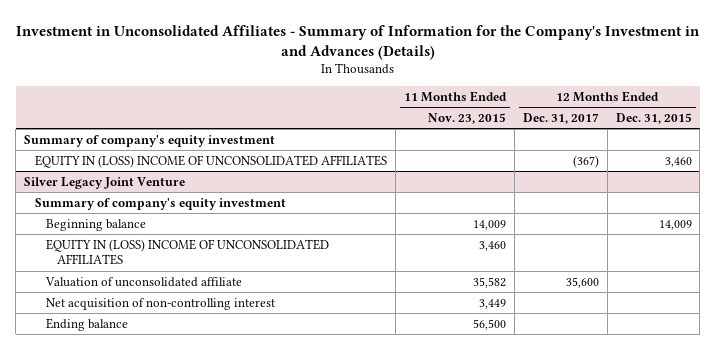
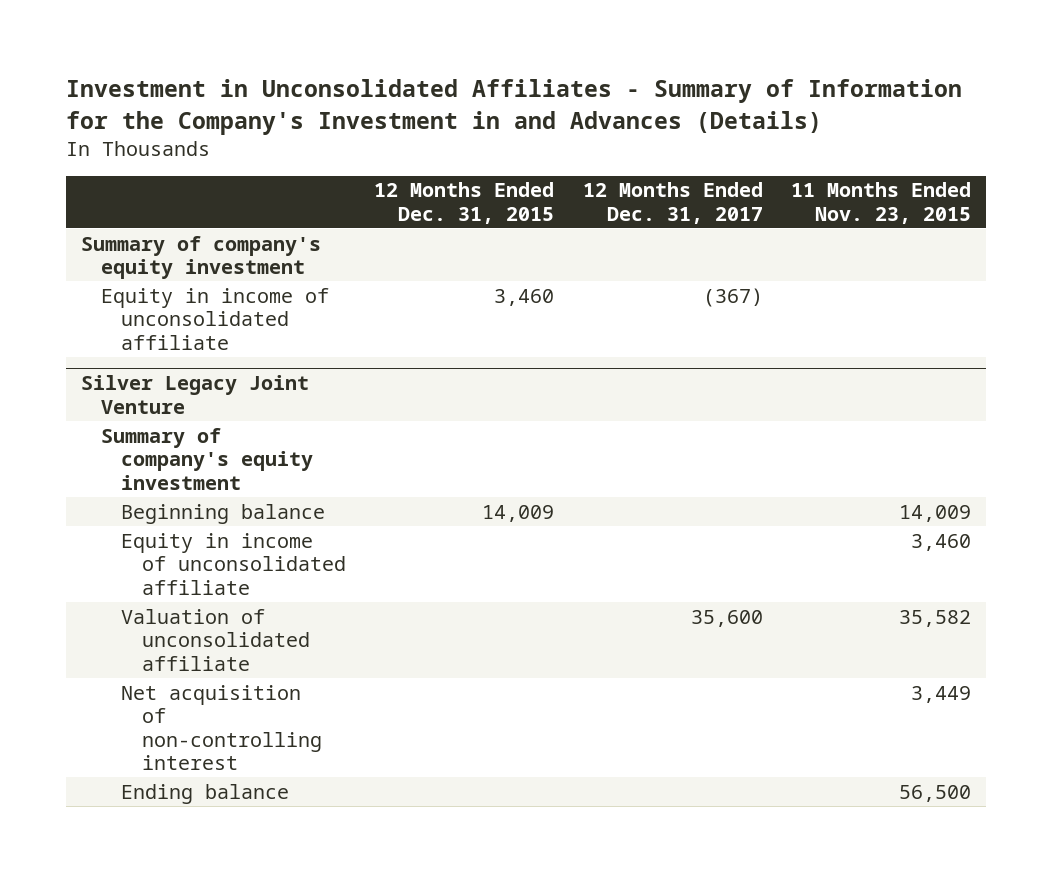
[35,154,388,168] EQUITY IN (LOSS) INCOME OF UNCONSOLIDATED AFFILIATES -> [100,287,329,350] Equity in income of unconsolidated affiliate
[45,238,329,266] EQUITY IN (LOSS) INCOME OF UNCONSOLIDATED AFFILIATES -> [121,532,346,595] Equity in income of unconsolidated affiliate

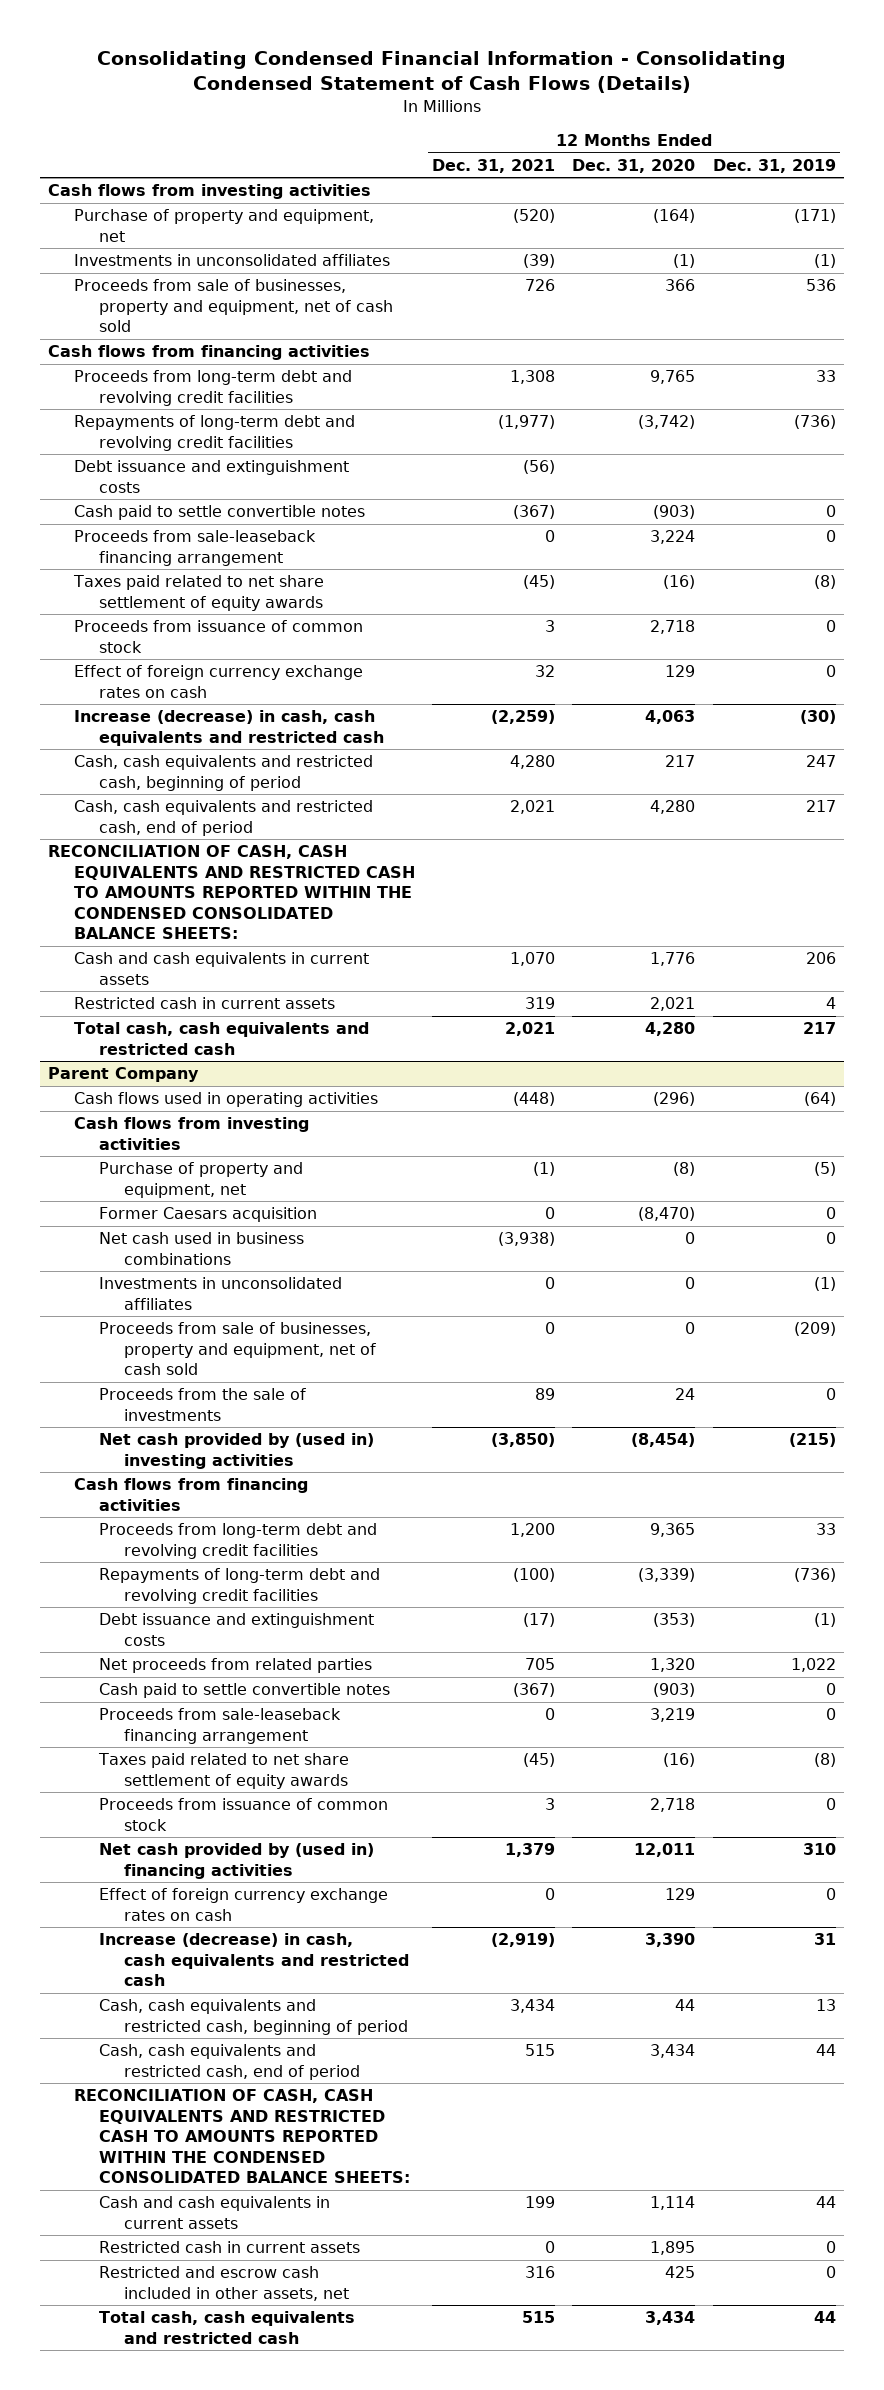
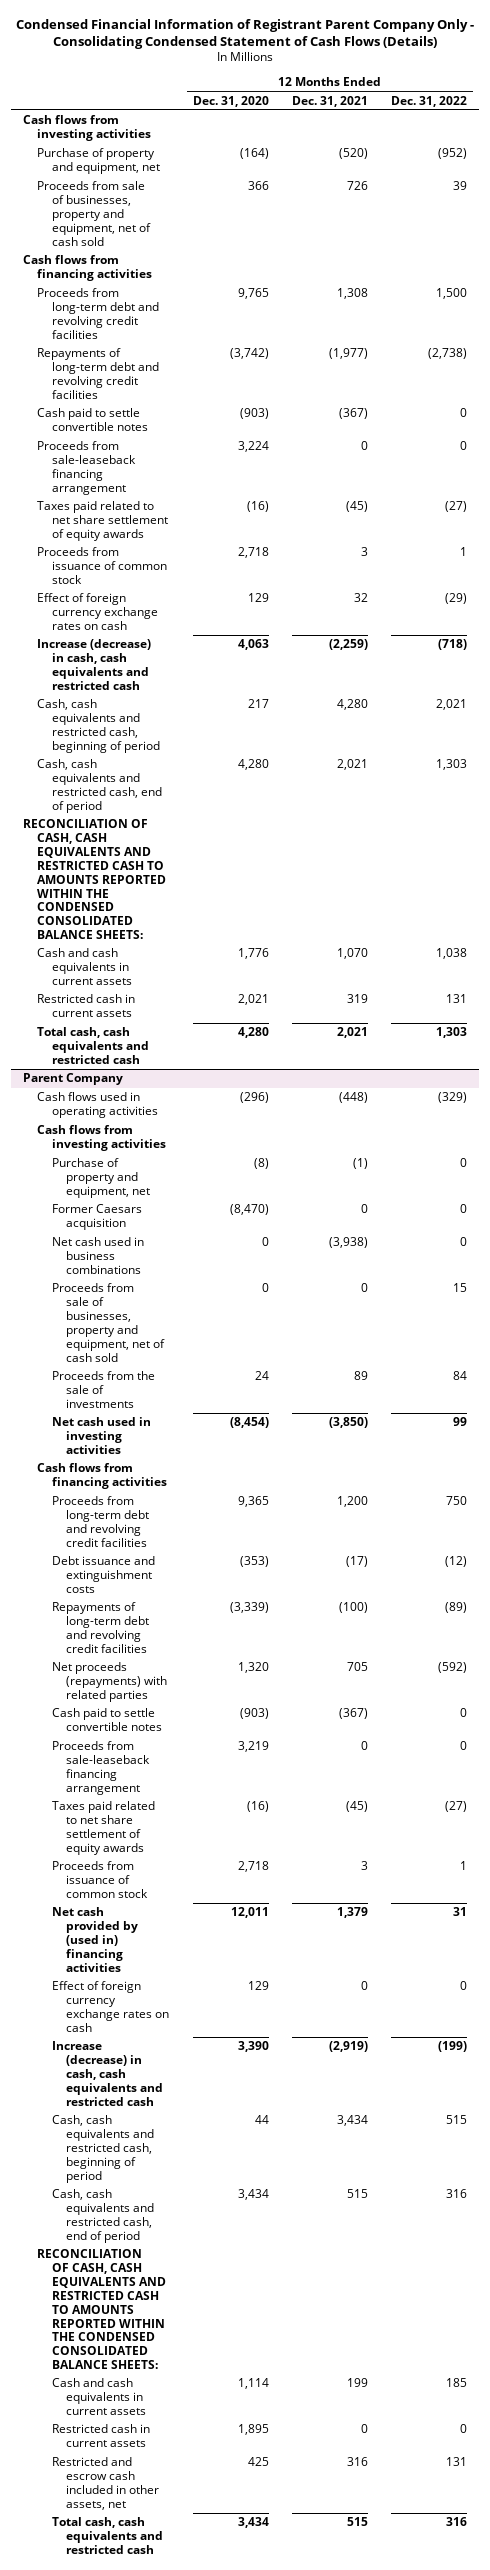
[96,50,786,93] Consolidating Condensed Financial Information - Consolidating Condensed Statement of Cash Flows (Details) -> [16,18,475,50] Condensed Financial Information of Registrant Parent Company Only - Consolidating Condensed Statement of Cash Flows (Details)
[712,158,836,173] Dec. 31, 2019 -> none
none -> [391,95,468,107] Dec. 31, 2022
[73,254,390,267] Investments in unconsolidated affiliates -> none
[73,460,349,493] Debt issuance and extinguishment costs -> none
[98,1277,342,1310] Investments in unconsolidated affiliates -> none
[98,1433,374,1469] Net cash provided by (used in) investing activities -> [51,1417,151,1455] Net cash used in investing activities
[98,1568,380,1604] Repayments of long-term debt and revolving credit facilities -> [51,1602,150,1653] Repayments of long-term debt and revolving credit facilities
[98,1658,372,1674] Net proceeds from related parties -> [51,1662,168,1703] Net proceeds (repayments) with related parties

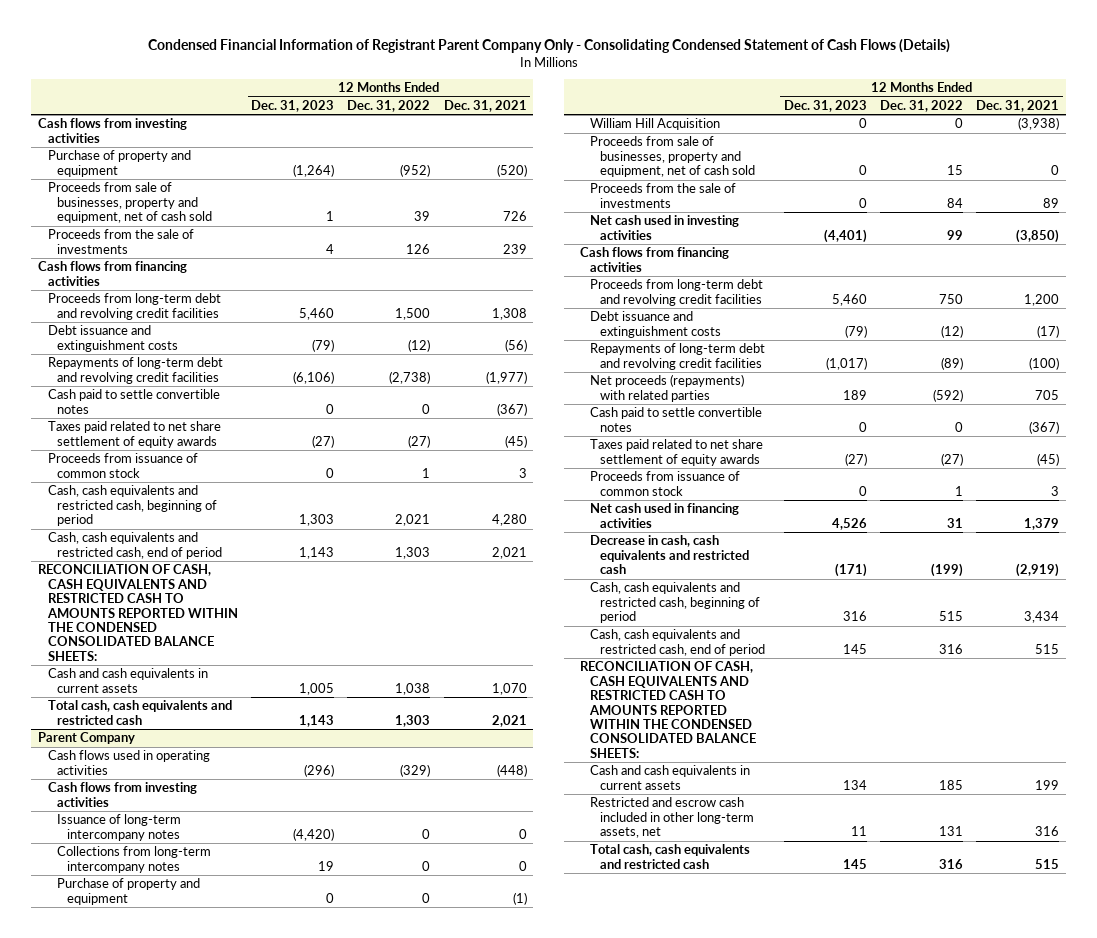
[192,95,269,107] Dec. 31, 2020 -> none
none -> [250,99,334,112] Dec. 31, 2023
[37,148,160,175] Purchase of property and equipment, net -> [47,150,191,177] Purchase of property and equipment
none -> [47,229,194,254] Proceeds from the sale of investments
none -> [47,325,179,352] Debt issuance and extinguishment costs
[37,441,136,495] Proceeds from sale-leaseback financing arrangement -> none
[37,593,158,631] Effect of foreign currency exchange rates on cash -> none
[37,639,152,690] Increase (decrease) in cash, cash equivalents and restricted cash -> none
[37,994,136,1018] Restricted cash in current assets -> none
[51,1237,144,1275] Net cash used in business combinations -> none
none -> [57,814,182,841] Issuance of long-term intercompany notes
none -> [57,846,212,873] Collections from long-term intercompany notes
[51,1158,151,1199] Purchase of property and equipment, net -> [57,878,201,905] Purchase of property and equipment
[51,1204,142,1231] Former Caesars acquisition -> [590,118,721,131] William Hill Acquisition
[360,1204,368,1214] 0 -> [1018,117,1060,131] (3,938)
[51,1741,151,1795] Proceeds from sale-leaseback financing arrangement -> none
[51,1981,170,2032] Effect of foreign currency exchange rates on cash -> none
[51,1907,139,1972] Net cash provided by (used in) financing activities -> [590,503,740,528] Net cash used in financing activities
[51,2041,164,2106] Increase (decrease) in cash, cash equivalents and restricted cash -> [590,535,750,575] Decrease in cash, cash equivalents and restricted cash
[51,2424,150,2448] Restricted cash in current assets -> none
[51,2457,160,2510] Restricted and escrow cash included in other assets, net -> [590,797,755,839] Restricted and escrow cash included in other long-term assets, net

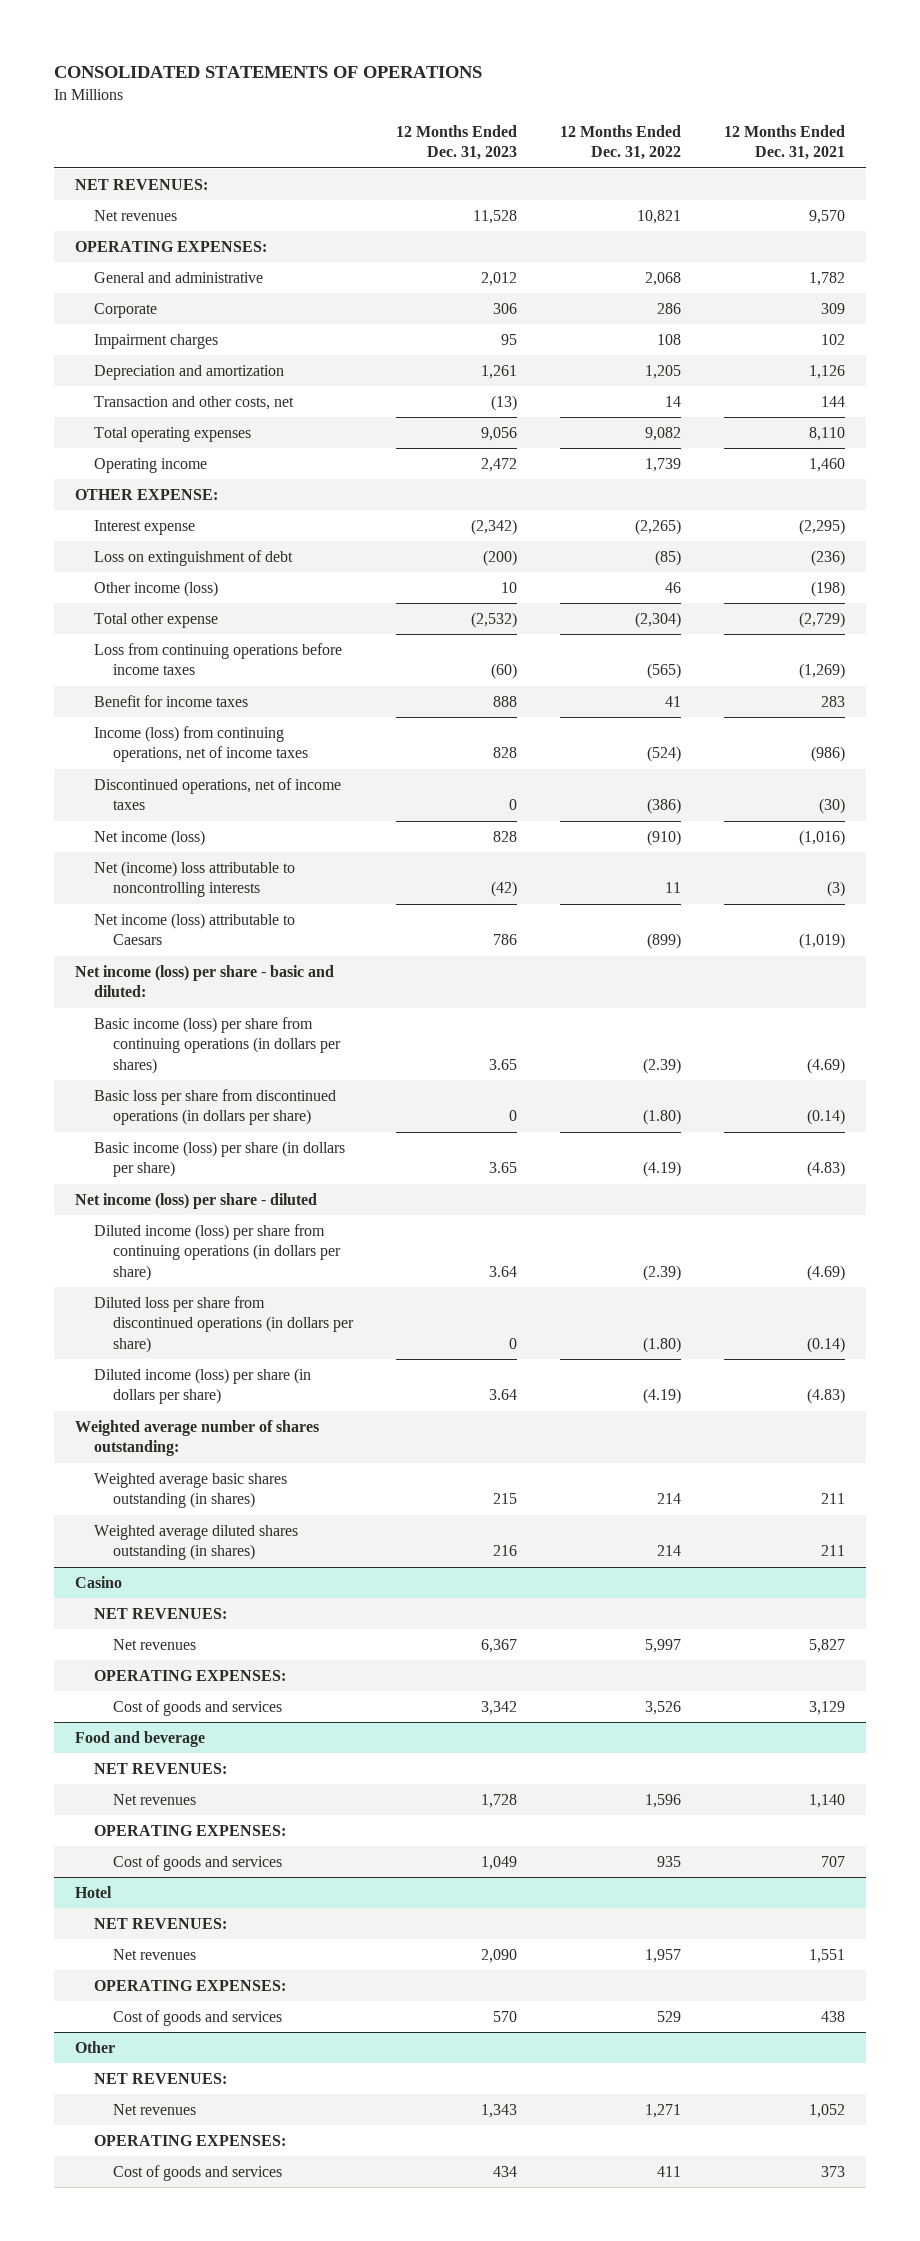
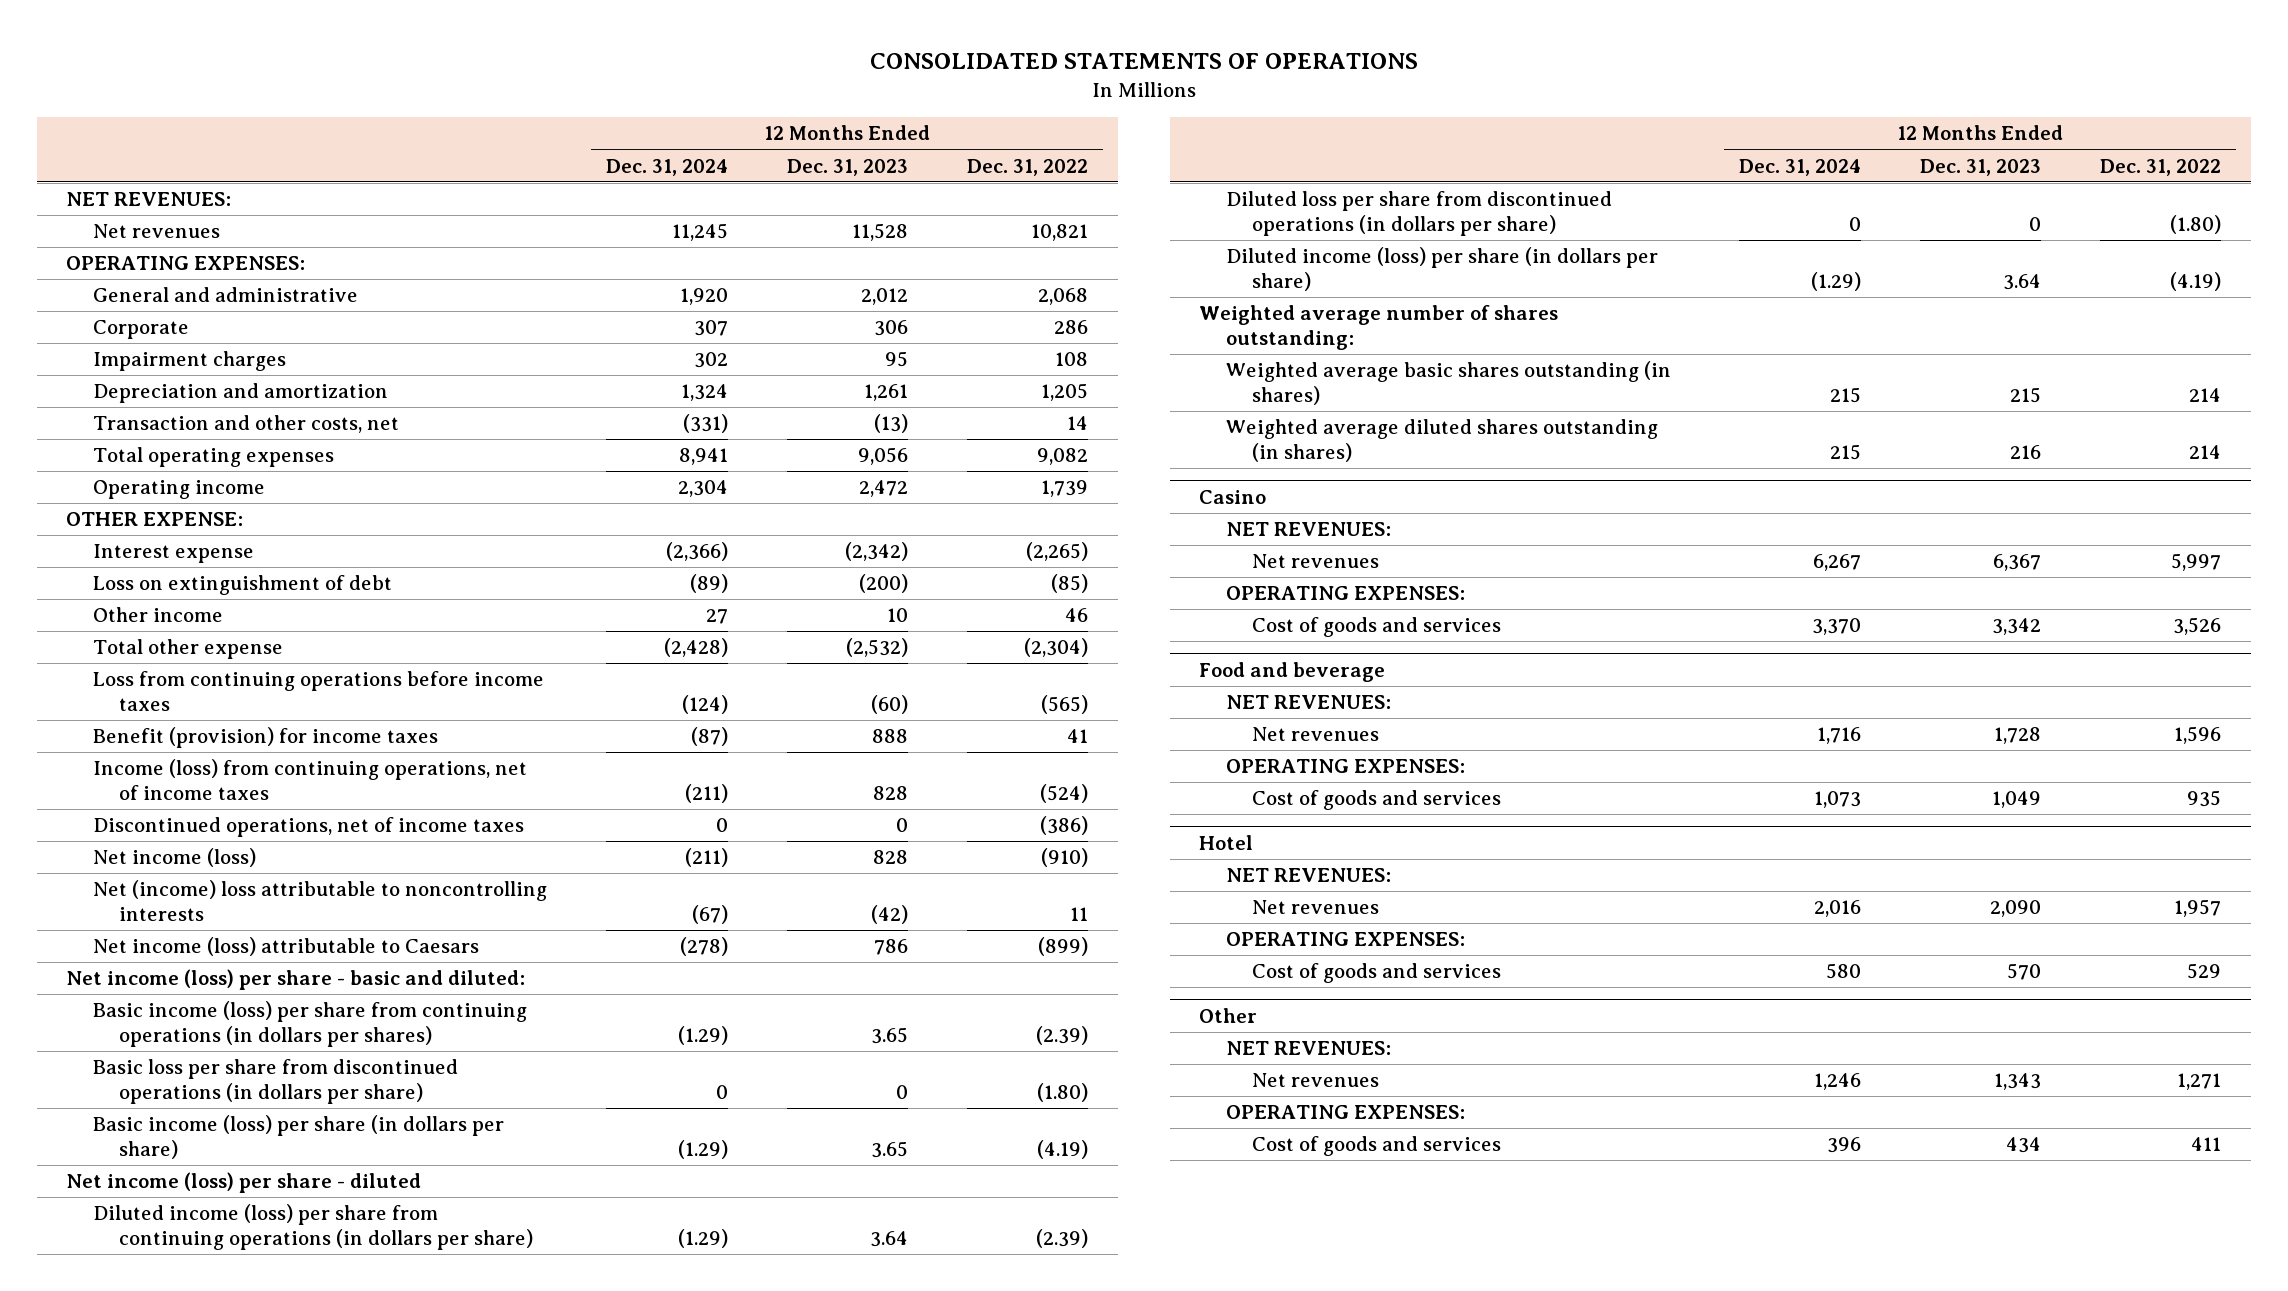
[723,124,845,161] 12 Months Ended Dec. 31, 2021 -> none
none -> [605,158,728,176] Dec. 31, 2024
[94,580,219,597] Other income (loss) -> [92,607,223,623] Other income
[94,694,249,707] Benefit for income taxes -> [92,727,438,749] Benefit (provision) for income taxes

